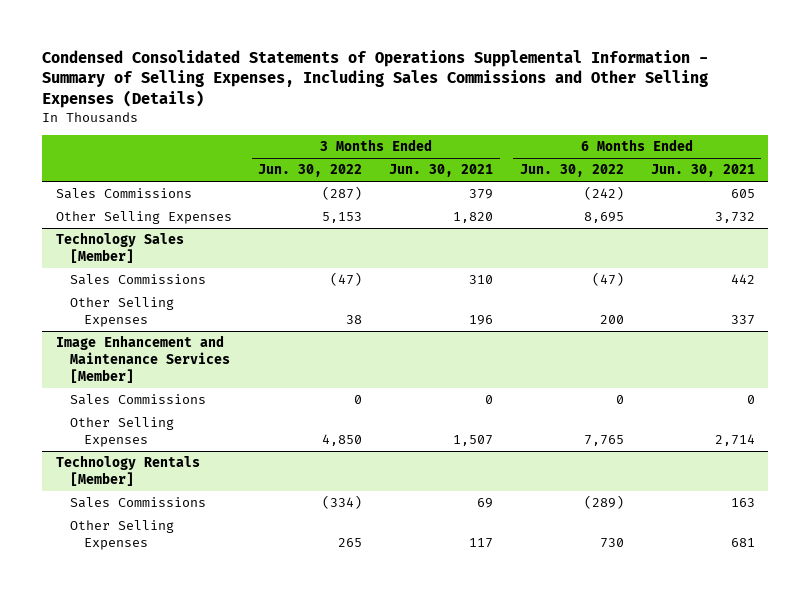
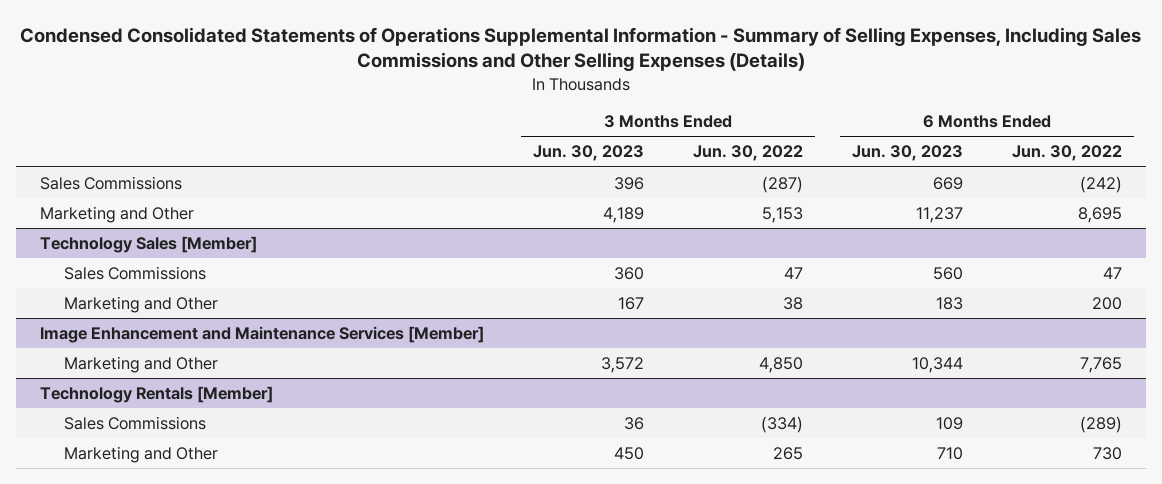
[389,164,494,178] Jun. 30, 2021 -> none
[650,164,755,178] Jun. 30, 2021 -> none
none -> [533,145,645,162] Jun. 30, 2023
none -> [852,145,964,162] Jun. 30, 2023
[55,211,232,225] Other Selling Expenses -> [40,205,195,223] Marketing and Other
[330,272,363,287] (47) -> [784,266,804,279] 47
[591,272,624,287] (47) -> [1102,266,1122,279] 47
[69,297,174,327] Other Selling Expenses -> [63,295,218,313] Marketing and Other
[69,394,206,406] Sales Commissions -> none
[69,417,174,447] Other Selling Expenses -> [63,355,218,373] Marketing and Other
[69,520,174,550] Other Selling Expenses -> [63,445,218,463] Marketing and Other

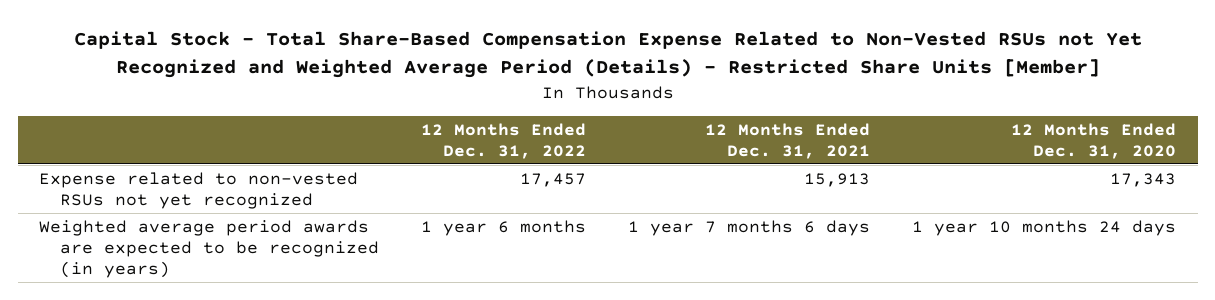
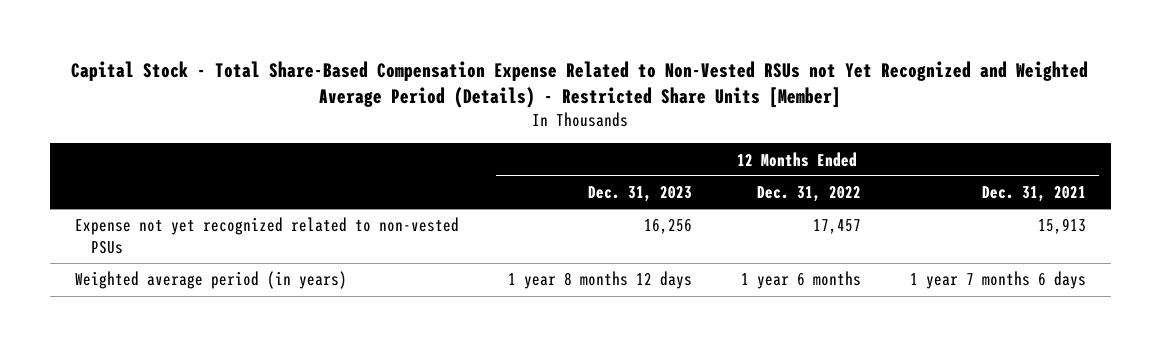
[1011,122,1177,159] 12 Months Ended Dec. 31, 2020 -> none
none -> [587,186,692,203] Dec. 31, 2023
[38,171,358,209] Expense related to non-vested RSUs not yet recognized -> [74,217,459,254] Expense not yet recognized related to non-vested PSUs
[38,219,380,279] Weighted average period awards are expected to be recognized (in years) -> [74,271,347,290] Weighted average period (in years)

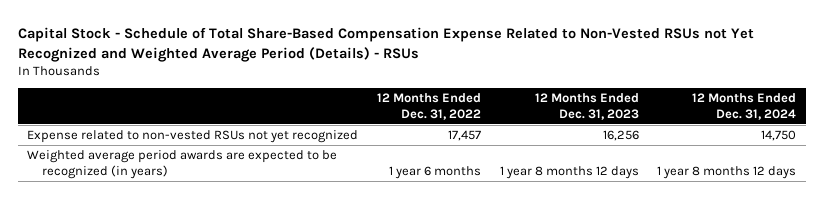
[71,60,1089,109] Capital Stock - Total Share-Based Compensation Expense Related to Non-Vested RSUs not Yet Recognized and Weighted Average Period (Details) - Restricted Share Units [Member] -> [18,27,755,62] Capital Stock - Schedule of Total Share-Based Compensation Expense Related to Non-Vested RSUs not Yet Recognized and Weighted Average Period (Details) - RSUs
[982,186,1087,203] Dec. 31, 2021 -> none
none -> [692,92,797,120] 12 Months Ended Dec. 31, 2024
[74,217,459,254] Expense not yet recognized related to non-vested PSUs -> [27,129,359,143] Expense related to non-vested RSUs not yet recognized
[74,271,347,290] Weighted average period (in years) -> [27,149,338,180] Weighted average period awards are expected to be recognized (in years)

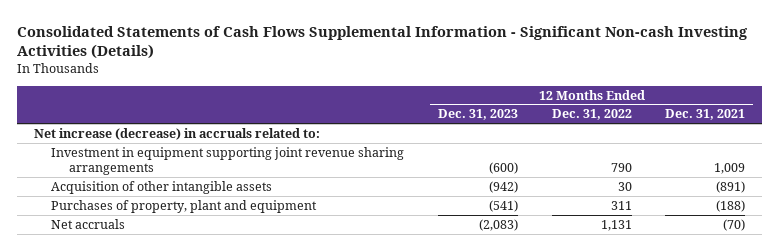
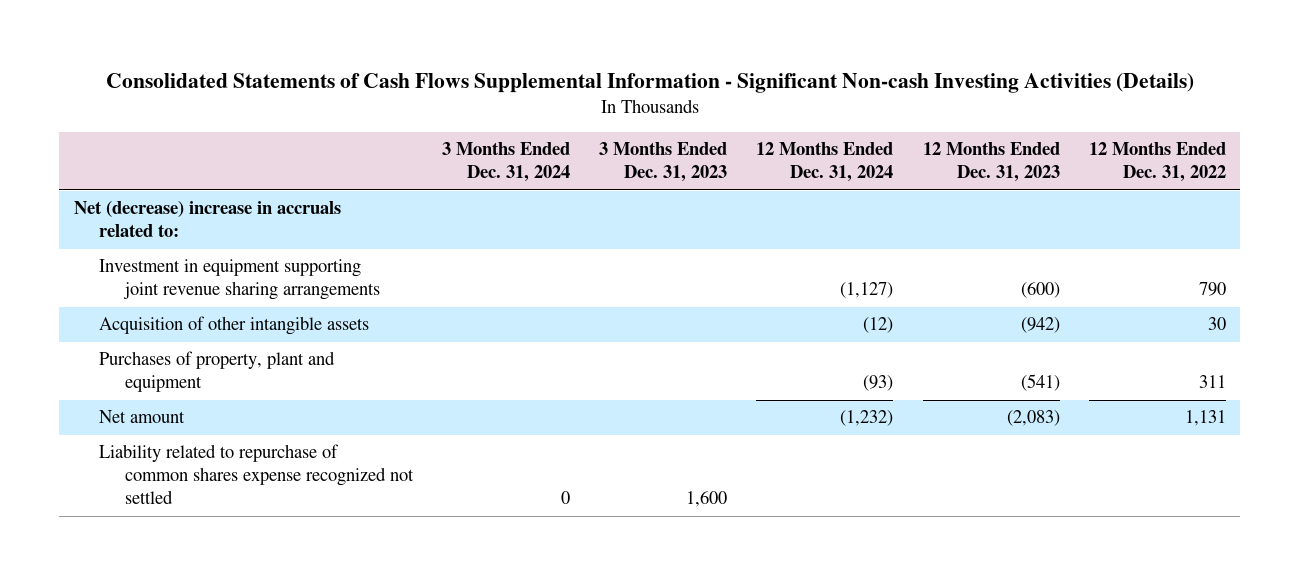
[665,109,746,121] Dec. 31, 2021 -> none
none -> [442,142,571,183] 3 Months Ended Dec. 31, 2024
none -> [599,142,728,183] 3 Months Ended Dec. 31, 2023
none -> [756,142,894,183] 12 Months Ended Dec. 31, 2024
[33,127,320,140] Net increase (decrease) in accruals related to: -> [73,201,341,238] Net (decrease) increase in accruals related to:
[51,218,126,229] Net accruals -> [99,410,186,424] Net amount
none -> [99,444,414,505] Liability related to repurchase of common shares expense recognized not settled

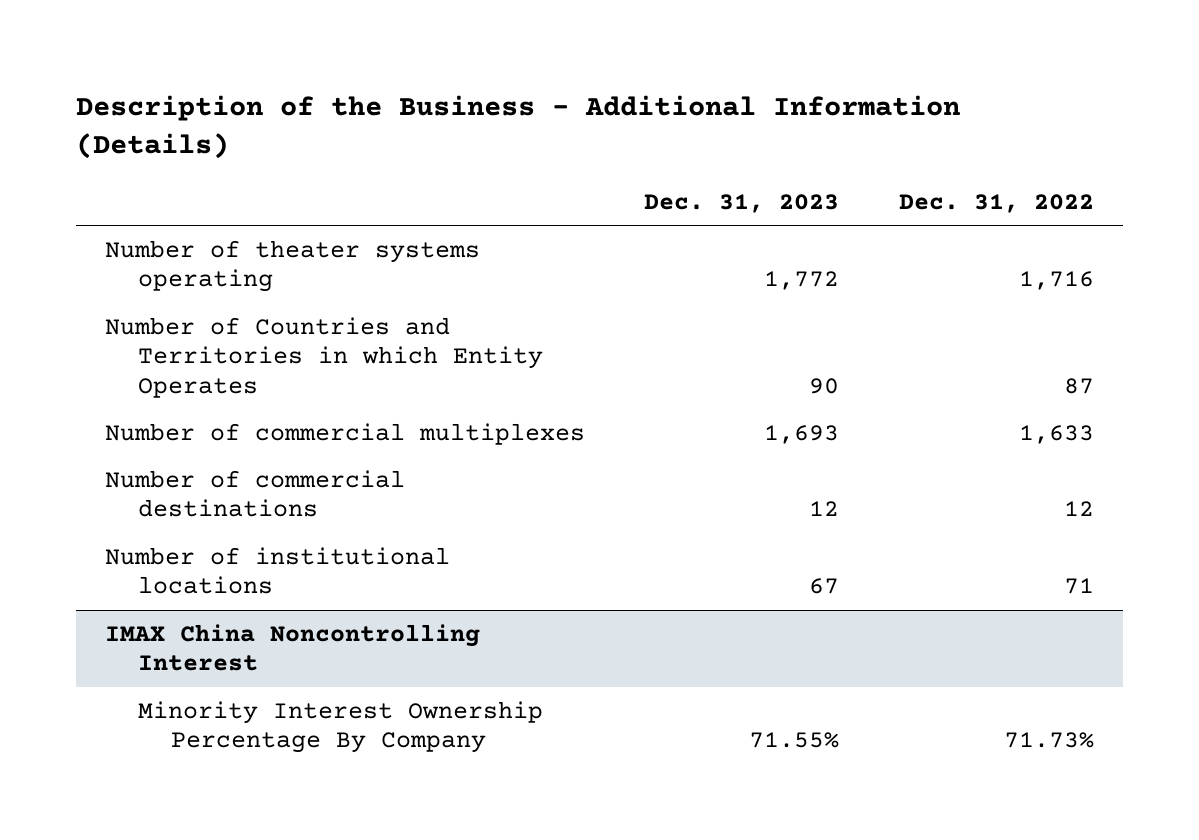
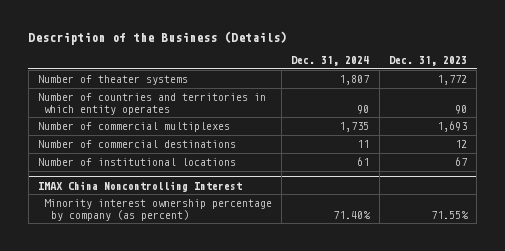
[75,94,960,160] Description of the Business - Additional Information (Details) -> [28,31,288,46] Description of the Business (Details)
[898,194,1094,214] Dec. 31, 2022 -> none
none -> [291,55,370,66] Dec. 31, 2024
[105,239,481,293] Number of theater systems operating -> [37,74,188,85] Number of theater systems
[105,316,544,399] Number of Countries and Territories in which Entity Operates -> [37,92,266,115] Number of countries and territories in which entity operates
[138,700,544,754] Minority Interest Ownership Percentage By Company -> [44,198,273,221] Minority interest ownership percentage by company (as percent)

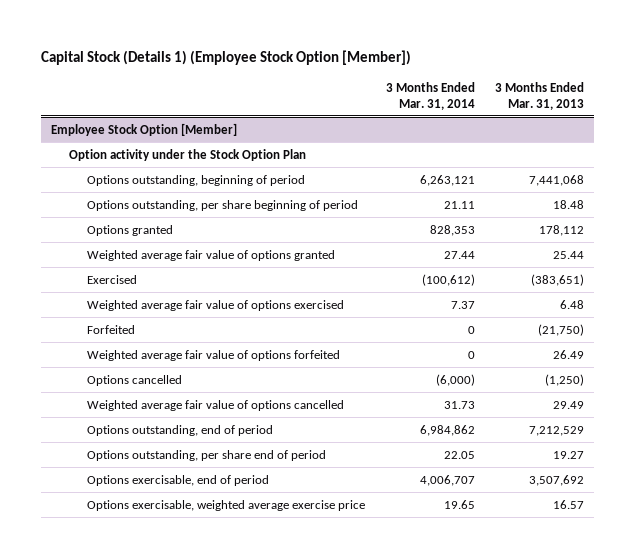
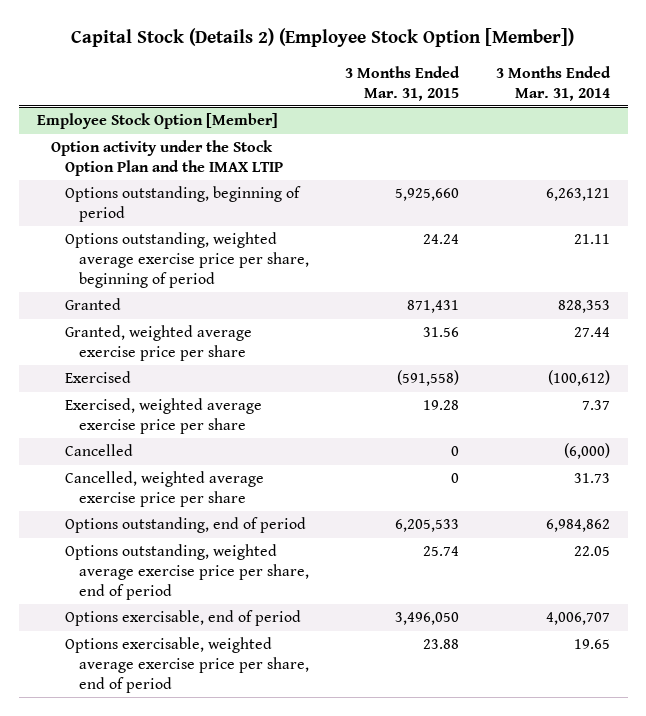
[41,49,412,65] Capital Stock (Details 1) (Employee Stock Option [Member]) -> [71,28,575,48] Capital Stock (Details 2) (Employee Stock Option [Member])
[494,81,584,110] 3 Months Ended Mar. 31, 2013 -> none
none -> [345,65,461,101] 3 Months Ended Mar. 31, 2015
[69,148,307,161] Option activity under the Stock Option Plan -> [50,140,283,177] Option activity under the Stock Option Plan and the IMAX LTIP
[87,199,359,211] Options outstanding, per share beginning of period -> [64,232,309,288] Options outstanding, weighted average exercise price per share, beginning of period
[87,224,174,236] Options granted -> [64,298,121,311] Granted
[87,249,336,261] Weighted average fair value of options granted -> [64,325,252,362] Granted, weighted average exercise price per share
[87,324,136,334] Forfeited -> none
[87,349,341,361] Weighted average fair value of options forfeited -> none
[87,299,345,311] Weighted average fair value of options exercised -> [64,398,262,435] Exercised, weighted average exercise price per share
[87,374,183,386] Options cancelled -> [64,444,133,457] Cancelled
[87,399,345,411] Weighted average fair value of options cancelled -> [64,471,264,508] Cancelled, weighted average exercise price per share
[87,449,327,461] Options outstanding, per share end of period -> [64,544,309,600] Options outstanding, weighted average exercise price per share, end of period
[87,499,366,511] Options exercisable, weighted average exercise price -> [64,637,309,693] Options exercisable, weighted average exercise price per share, end of period

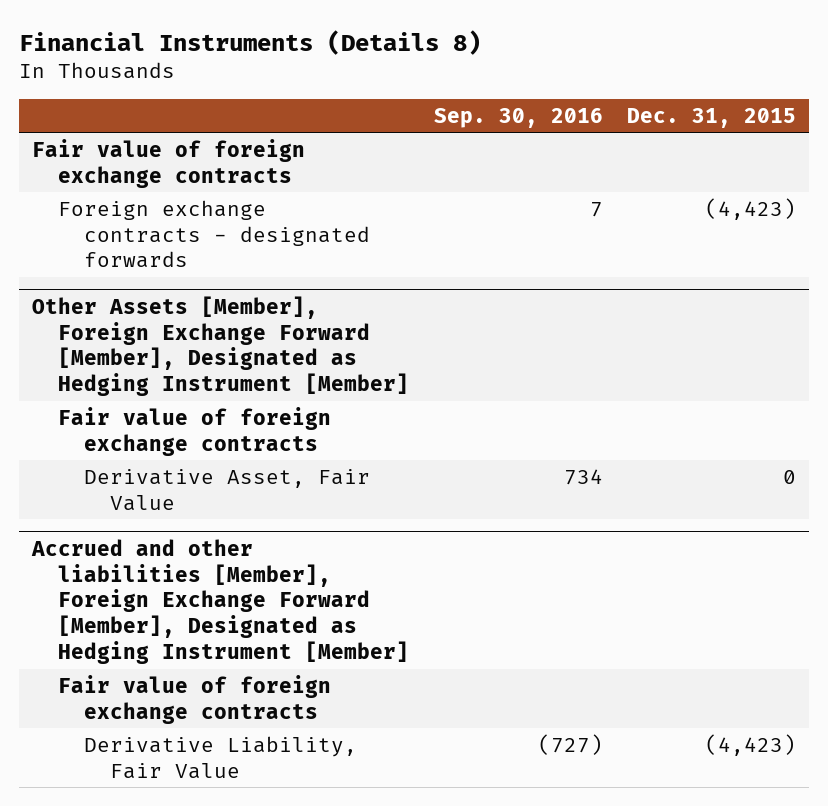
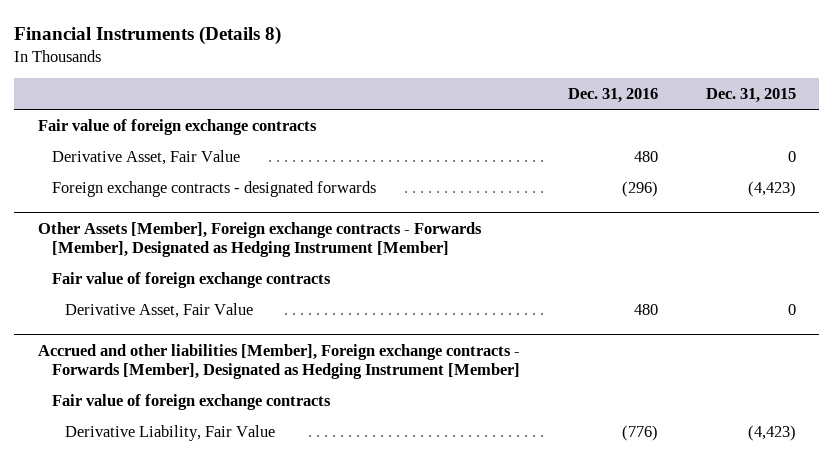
[433,107,603,128] Sep. 30, 2016 -> none
none -> [567,87,658,103] Dec. 31, 2016
none -> [51,149,240,165] Derivative Asset, Fair Value
[31,295,409,397] Other Assets [Member], Foreign Exchange Forward [Member], Designated as Hedging Instrument [Member] -> [37,221,482,258] Other Assets [Member], Foreign exchange contracts - Forwards [Member], Designated as Hedging Instrument [Member]
[30,538,409,664] Accrued and other liabilities [Member], Foreign Exchange Forward [Member], Designated as Hedging Instrument [Member] -> [37,343,520,380] Accrued and other liabilities [Member], Foreign exchange contracts - Forwards [Member], Designated as Hedging Instrument [Member]

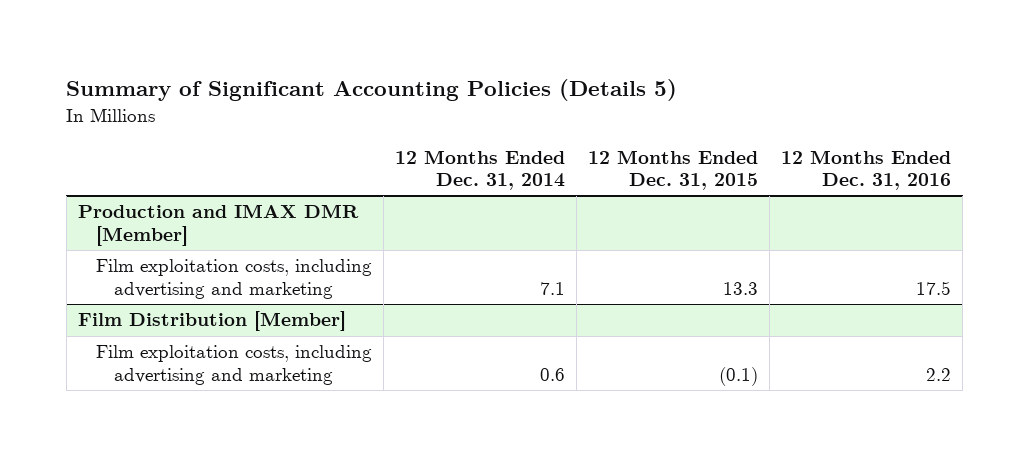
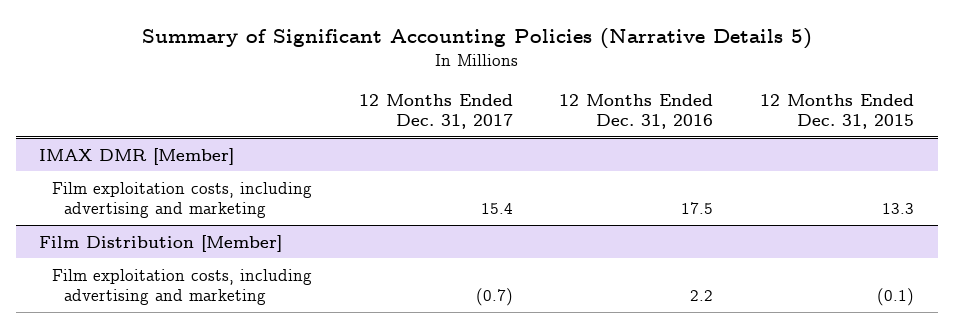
[66,79,678,102] Summary of Significant Accounting Policies (Details 5) -> [141,27,812,49] Summary of Significant Accounting Policies (Narrative Details 5)
[394,149,565,190] 12 Months Ended Dec. 31, 2014 -> none
none -> [358,93,513,129] 12 Months Ended Dec. 31, 2017
[77,204,359,246] Production and IMAX DMR [Member] -> [39,147,235,165] IMAX DMR [Member]

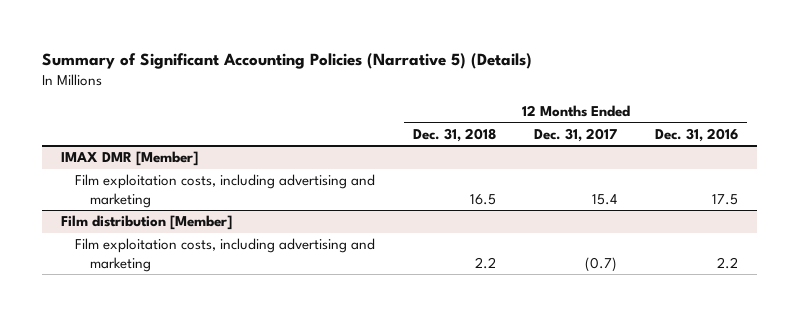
[141,27,812,49] Summary of Significant Accounting Policies (Narrative Details 5) -> [41,52,532,69] Summary of Significant Accounting Policies (Narrative 5) (Details)
[760,93,915,129] 12 Months Ended Dec. 31, 2015 -> none
none -> [413,127,497,142] Dec. 31, 2018
[39,234,283,252] Film Distribution [Member] -> [60,215,232,231] Film distribution [Member]

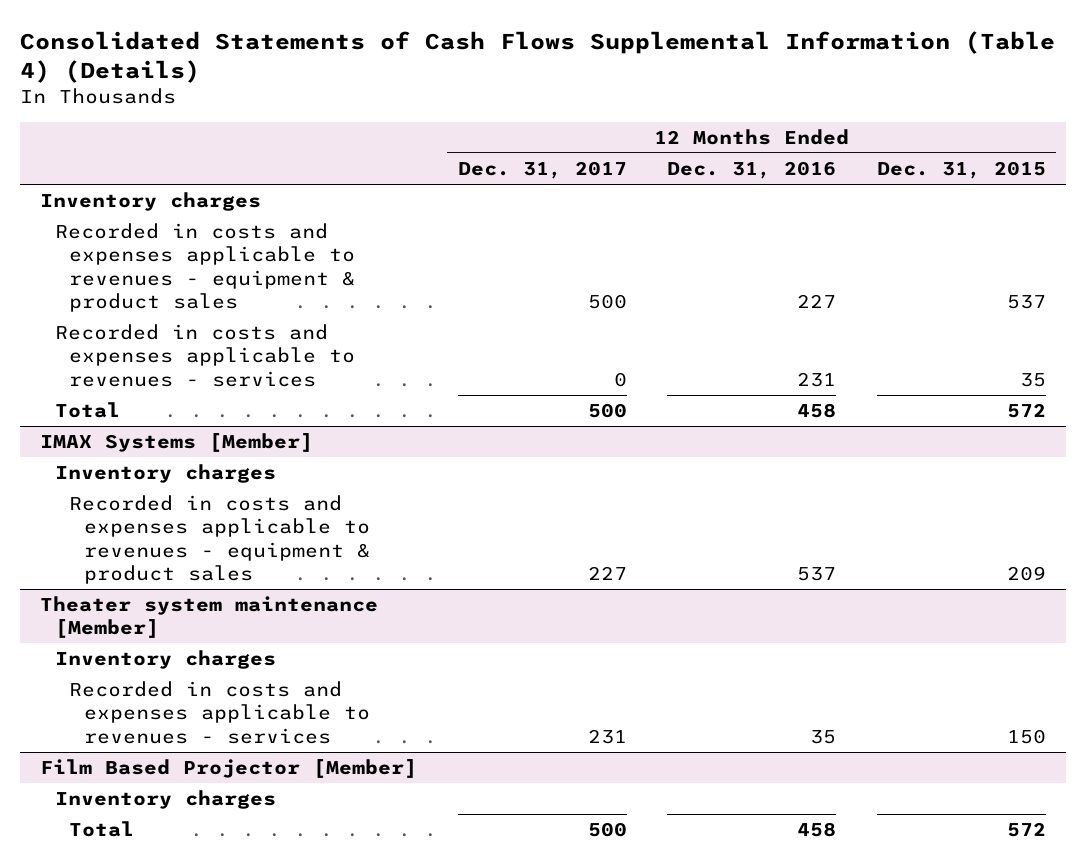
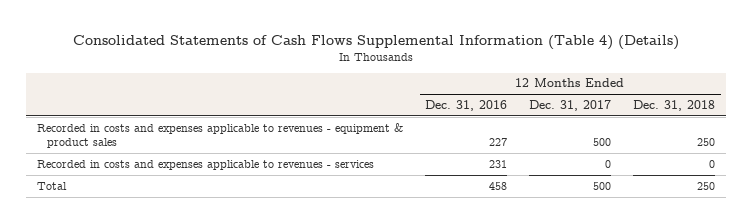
[876,161,1046,180] Dec. 31, 2015 -> none
none -> [633,100,716,112] Dec. 31, 2018
[40,192,262,212] Inventory charges -> none
[40,433,314,453] IMAX Systems [Member] -> none
[54,464,276,484] Inventory charges -> none
[69,495,371,584] Recorded in costs and expenses applicable to revenues - equipment & product sales -> none
[40,596,379,639] Theater system maintenance [Member] -> none
[54,650,276,670] Inventory charges -> none
[69,681,371,744] Recorded in costs and expenses applicable to revenues - services -> none
[40,759,418,779] Film Based Projector [Member] -> none
[54,790,276,810] Inventory charges -> none
[69,821,135,838] Total -> none

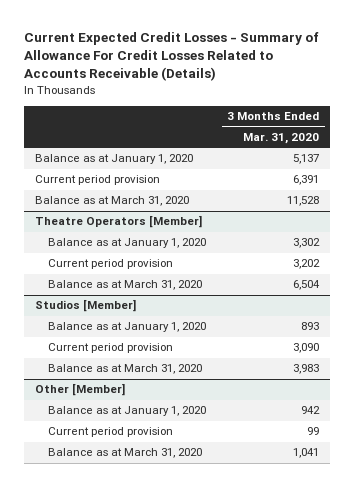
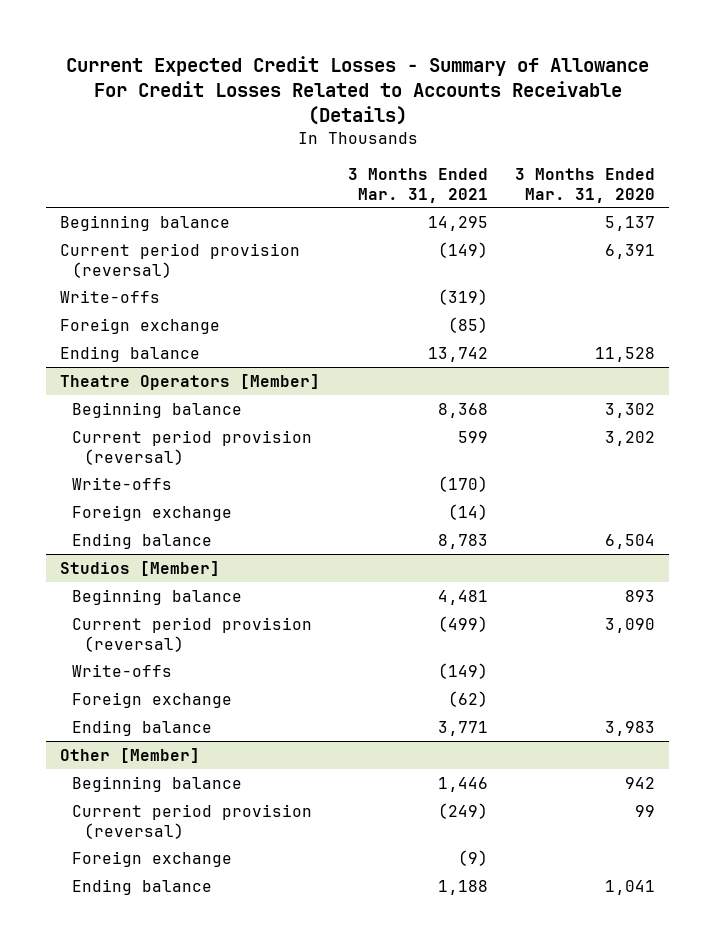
none -> [347,167,488,203] 3 Months Ended Mar. 31, 2021
[34,154,193,165] Balance as at January 1, 2020 -> [60,214,231,231] Beginning balance
[34,175,160,186] Current period provision -> [60,242,301,278] Current period provision (reversal)
none -> [60,289,161,303] Write-offs
none -> [60,317,221,334] Foreign exchange
[34,196,189,207] Balance as at March 31, 2020 -> [60,345,201,362] Ending balance
[47,238,206,249] Balance as at January 1, 2020 -> [72,401,243,418] Beginning balance
[47,259,173,270] Current period provision -> [72,429,313,465] Current period provision (reversal)
none -> [72,476,173,490] Write-offs
none -> [72,504,233,521] Foreign exchange
[47,280,202,291] Balance as at March 31, 2020 -> [72,532,213,549] Ending balance
[47,322,206,333] Balance as at January 1, 2020 -> [72,588,243,605] Beginning balance
[47,343,173,354] Current period provision -> [72,616,313,652] Current period provision (reversal)
none -> [72,663,173,677] Write-offs
none -> [72,691,233,708] Foreign exchange
[47,364,202,375] Balance as at March 31, 2020 -> [72,719,213,736] Ending balance
[47,406,206,417] Balance as at January 1, 2020 -> [72,775,243,792] Beginning balance
[47,427,173,438] Current period provision -> [72,803,313,839] Current period provision (reversal)
none -> [72,850,233,867] Foreign exchange
[47,448,202,459] Balance as at March 31, 2020 -> [72,878,213,895] Ending balance

